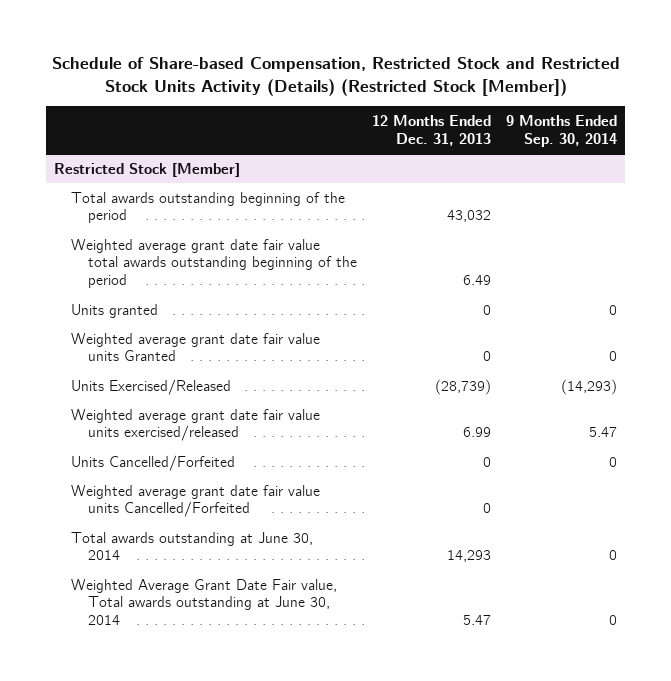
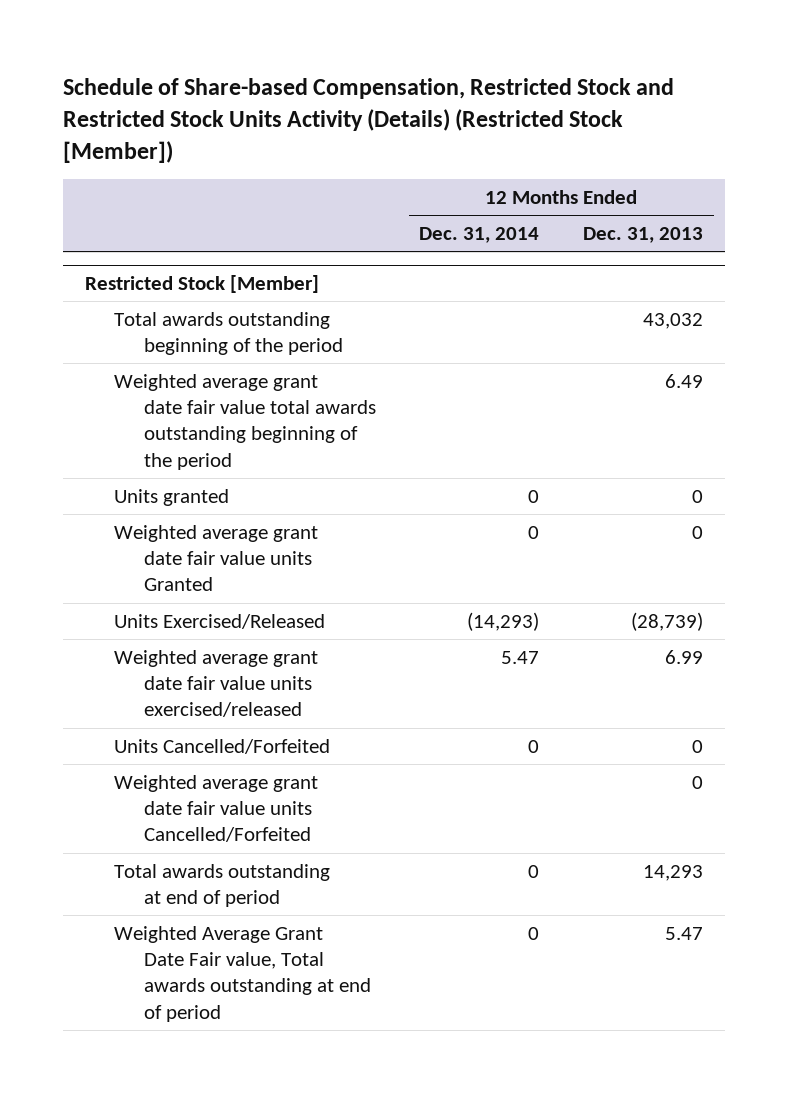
[506,114,618,147] 9 Months Ended Sep. 30, 2014 -> none
none -> [419,226,540,243] Dec. 31, 2014
[71,531,314,561] Total awards outstanding at June 30, 2014 -> [114,863,331,908] Total awards outstanding at end of period
[71,578,338,626] Weighted Average Grant Date Fair value, Total awards outstanding at June 30, 2014 -> [114,925,371,1022] Weighted Average Grant Date Fair value, Total awards outstanding at end of period

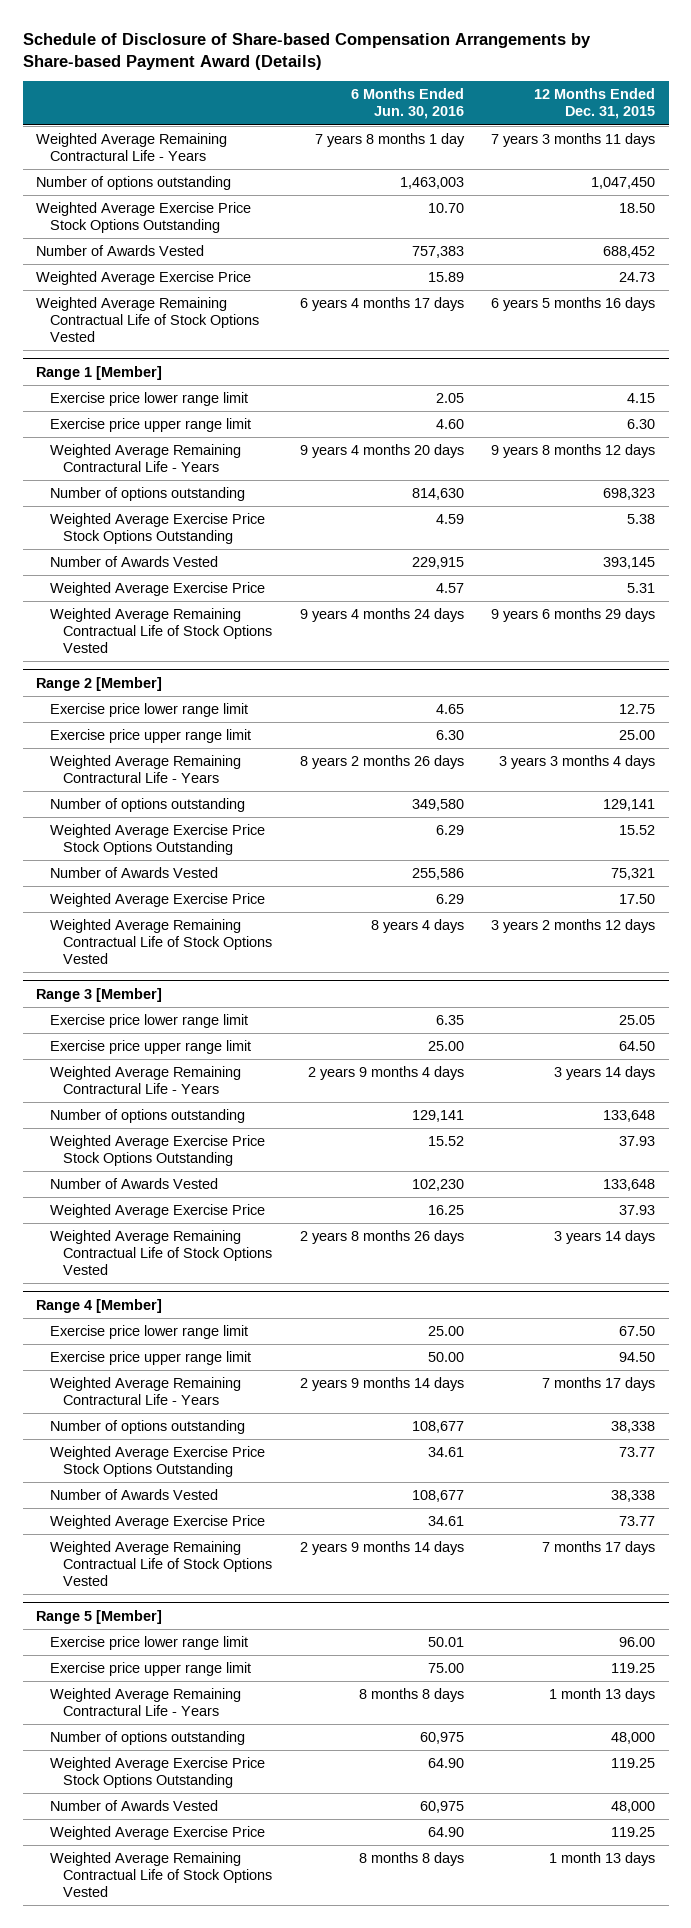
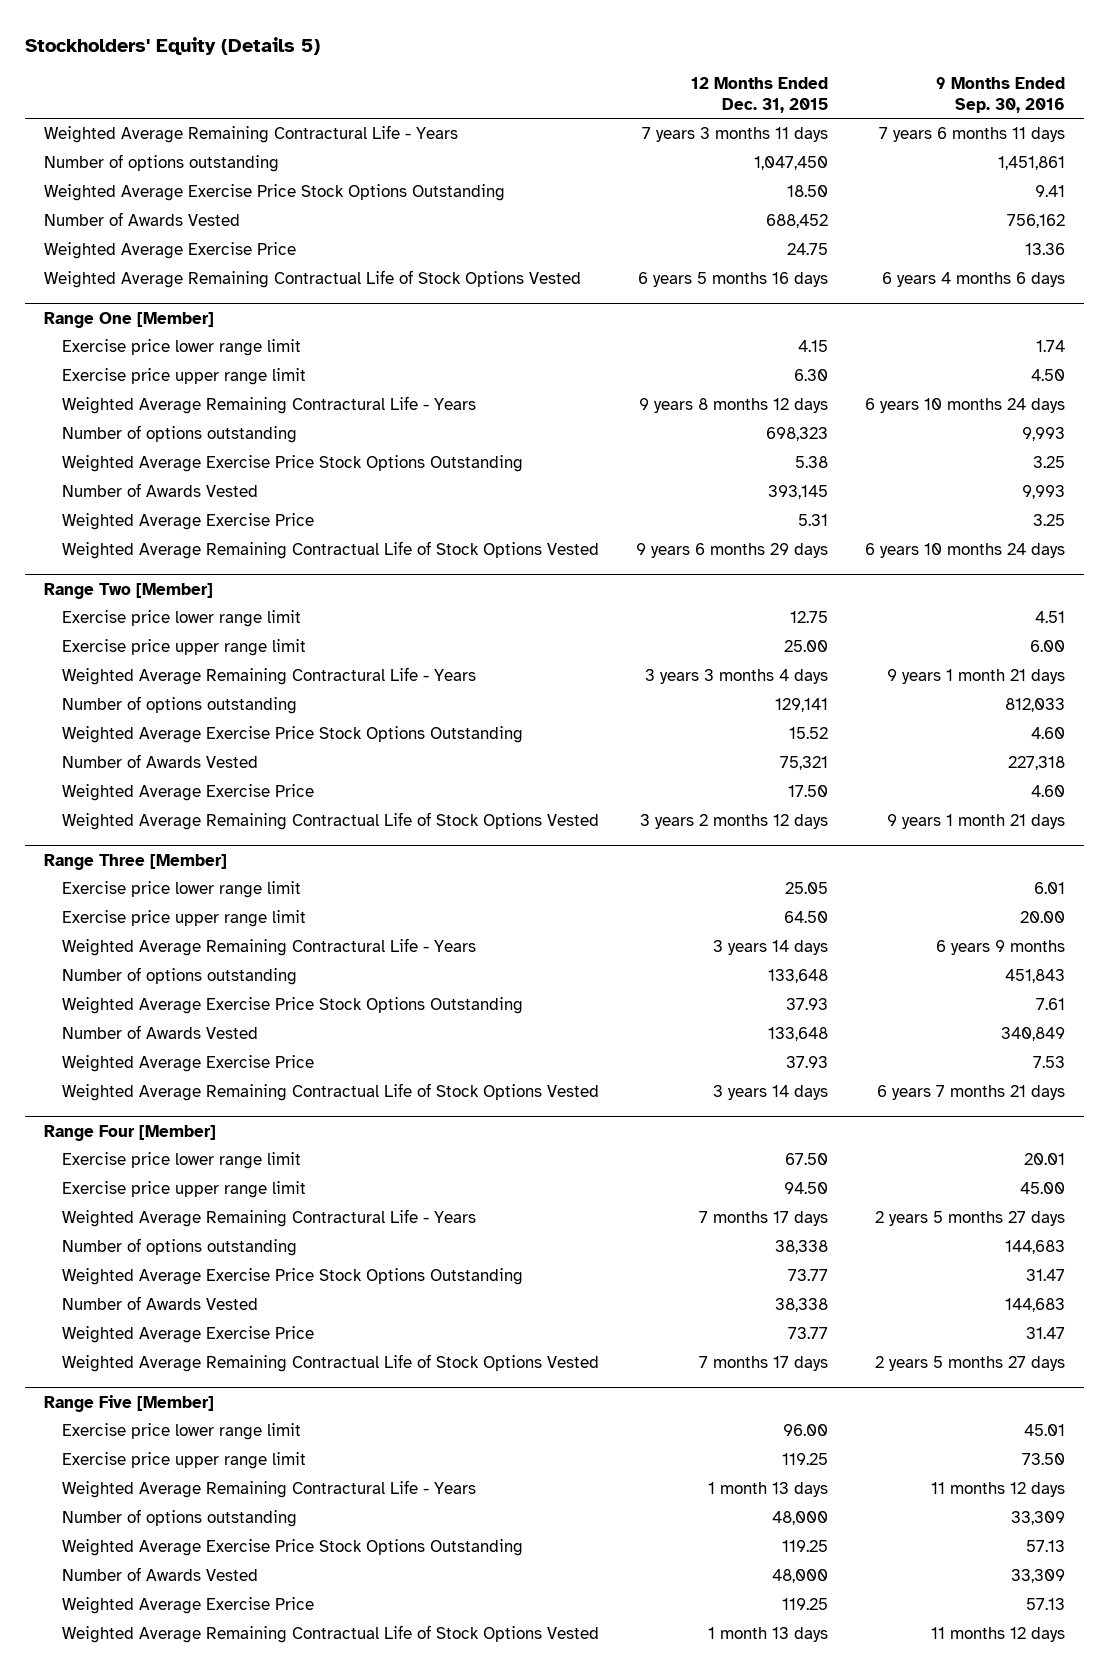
[22,32,591,70] Schedule of Disclosure of Share-based Compensation Arrangements by Share-based Payment Award (Details) -> [25,36,321,55] Stockholders' Equity (Details 5)
[350,88,464,120] 6 Months Ended Jun. 30, 2016 -> none
none -> [936,77,1066,113] 9 Months Ended Sep. 30, 2016
[618,272,655,283] 24.73 -> [786,243,828,256] 24.75
[36,365,163,380] Range 1 [Member] -> [44,311,215,328] Range One [Member]
[36,676,163,691] Range 2 [Member] -> [44,582,214,599] Range Two [Member]
[36,987,163,1002] Range 3 [Member] -> [44,853,228,870] Range Three [Member]
[36,1298,163,1313] Range 4 [Member] -> [44,1124,217,1141] Range Four [Member]
[36,1609,163,1624] Range 5 [Member] -> [44,1394,215,1412] Range Five [Member]

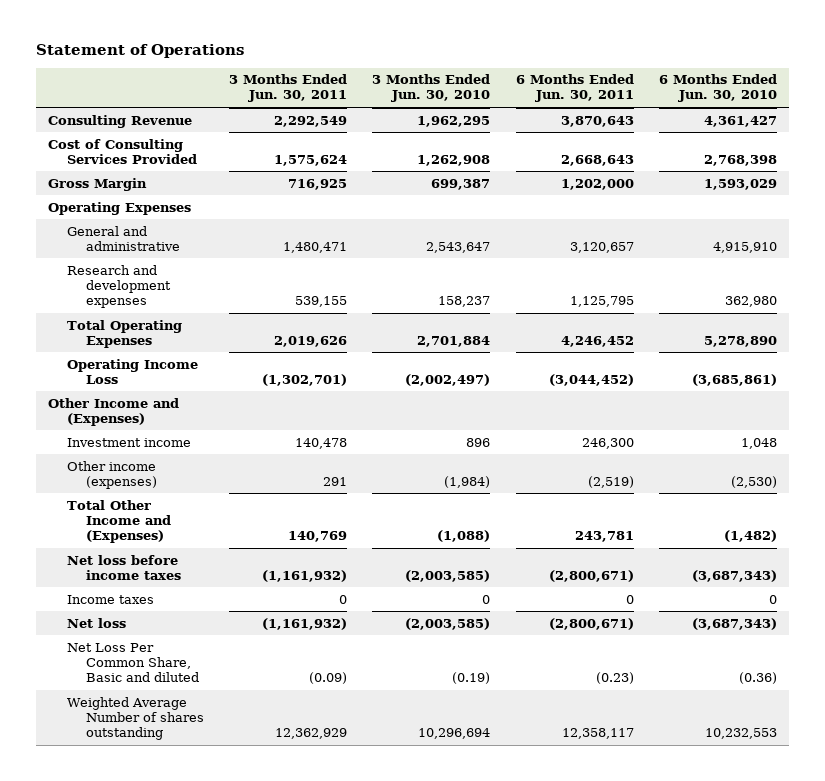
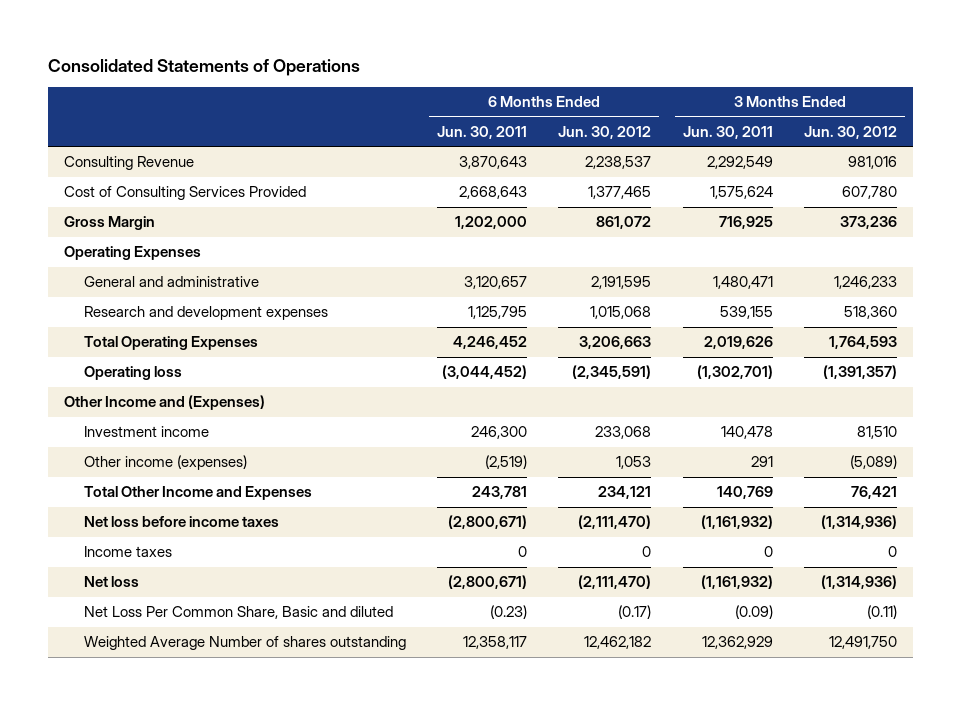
[35,44,244,59] Statement of Operations -> [48,58,361,76] Consolidated Statements of Operations
[372,74,491,103] 3 Months Ended Jun. 30, 2010 -> none
[658,74,777,103] 6 Months Ended Jun. 30, 2010 -> none
none -> [558,125,652,139] Jun. 30, 2012
none -> [803,125,897,139] Jun. 30, 2012
[67,358,199,384] Operating Income Loss -> [83,366,182,381] Operating loss
[67,499,172,543] Total Other Income and (Expenses) -> [83,486,312,501] Total Other Income and Expenses

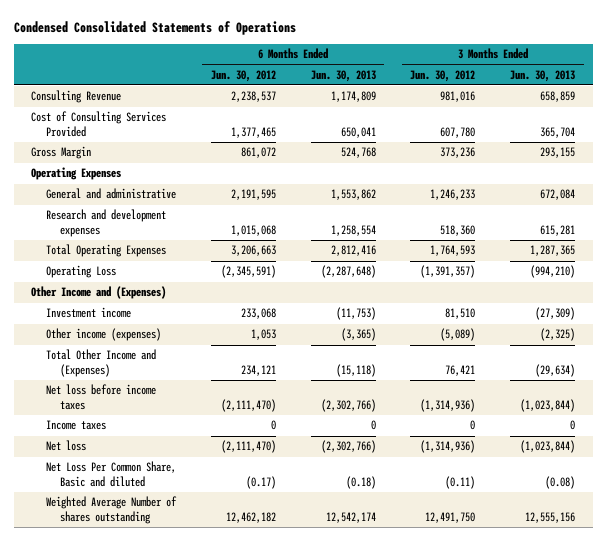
[48,58,361,76] Consolidated Statements of Operations -> [13,20,296,35] Condensed Consolidated Statements of Operations
[437,125,528,139] Jun. 30, 2011 -> none
[682,125,773,139] Jun. 30, 2011 -> none
none -> [310,69,376,82] Jun. 30, 2013
none -> [510,69,576,82] Jun. 30, 2013
[83,366,182,381] Operating loss -> [45,265,116,279] Operating Loss
[83,486,312,501] Total Other Income and Expenses -> [45,349,156,377] Total Other Income and (Expenses)

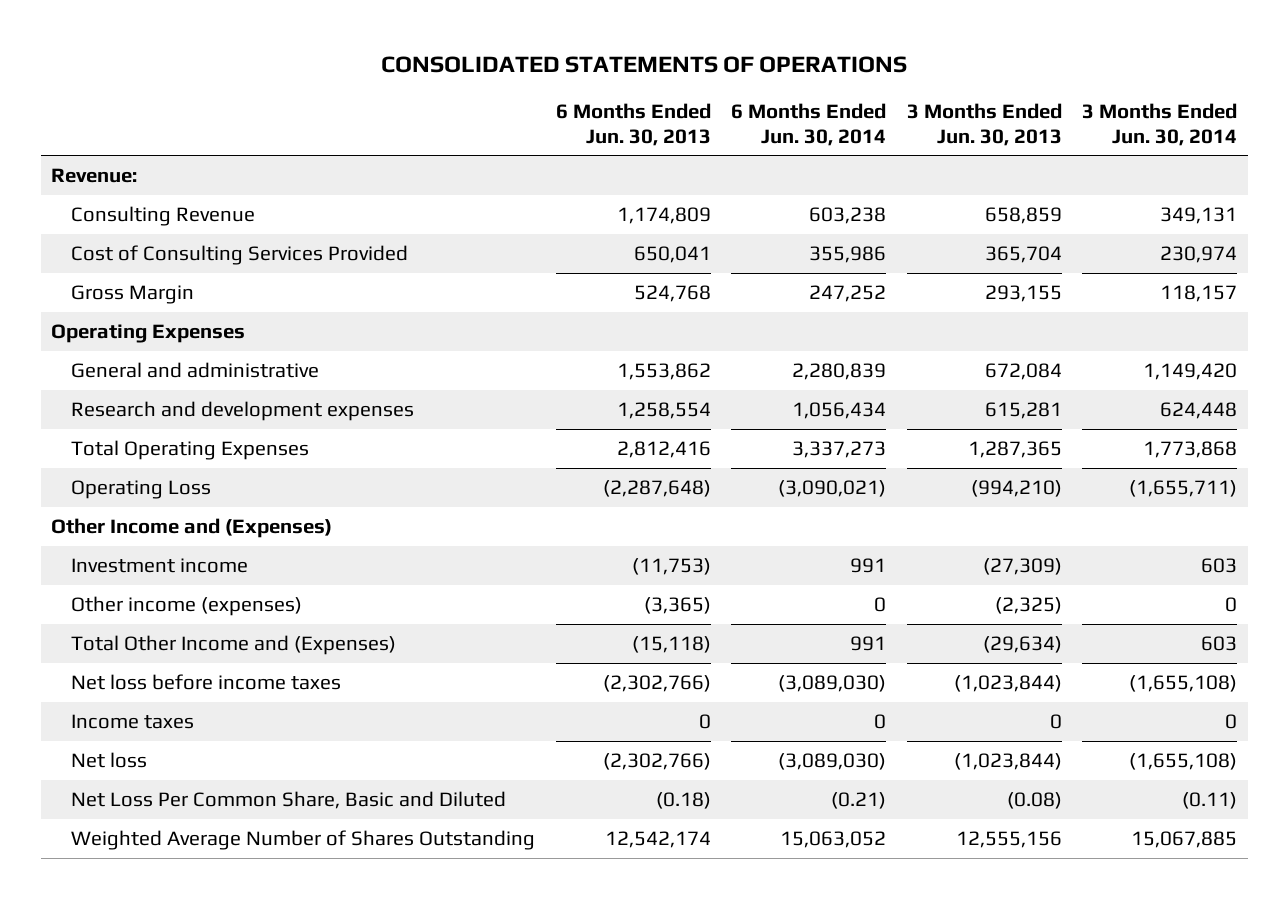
[13,20,296,35] Condensed Consolidated Statements of Operations -> [381,56,908,74] CONSOLIDATED STATEMENTS OF OPERATIONS
[210,69,276,82] Jun. 30, 2012 -> none
[410,69,476,82] Jun. 30, 2012 -> none
none -> [731,103,887,146] 6 Months Ended Jun. 30, 2014
none -> [1082,103,1238,146] 3 Months Ended Jun. 30, 2014
none -> [50,167,137,183] Revenue:
[45,461,176,487] Net Loss Per Common Share, Basic and diluted -> [71,790,507,809] Net Loss Per Common Share, Basic and Diluted
[45,496,177,524] Weighted Average Number of shares outstanding -> [71,829,536,850] Weighted Average Number of Shares Outstanding

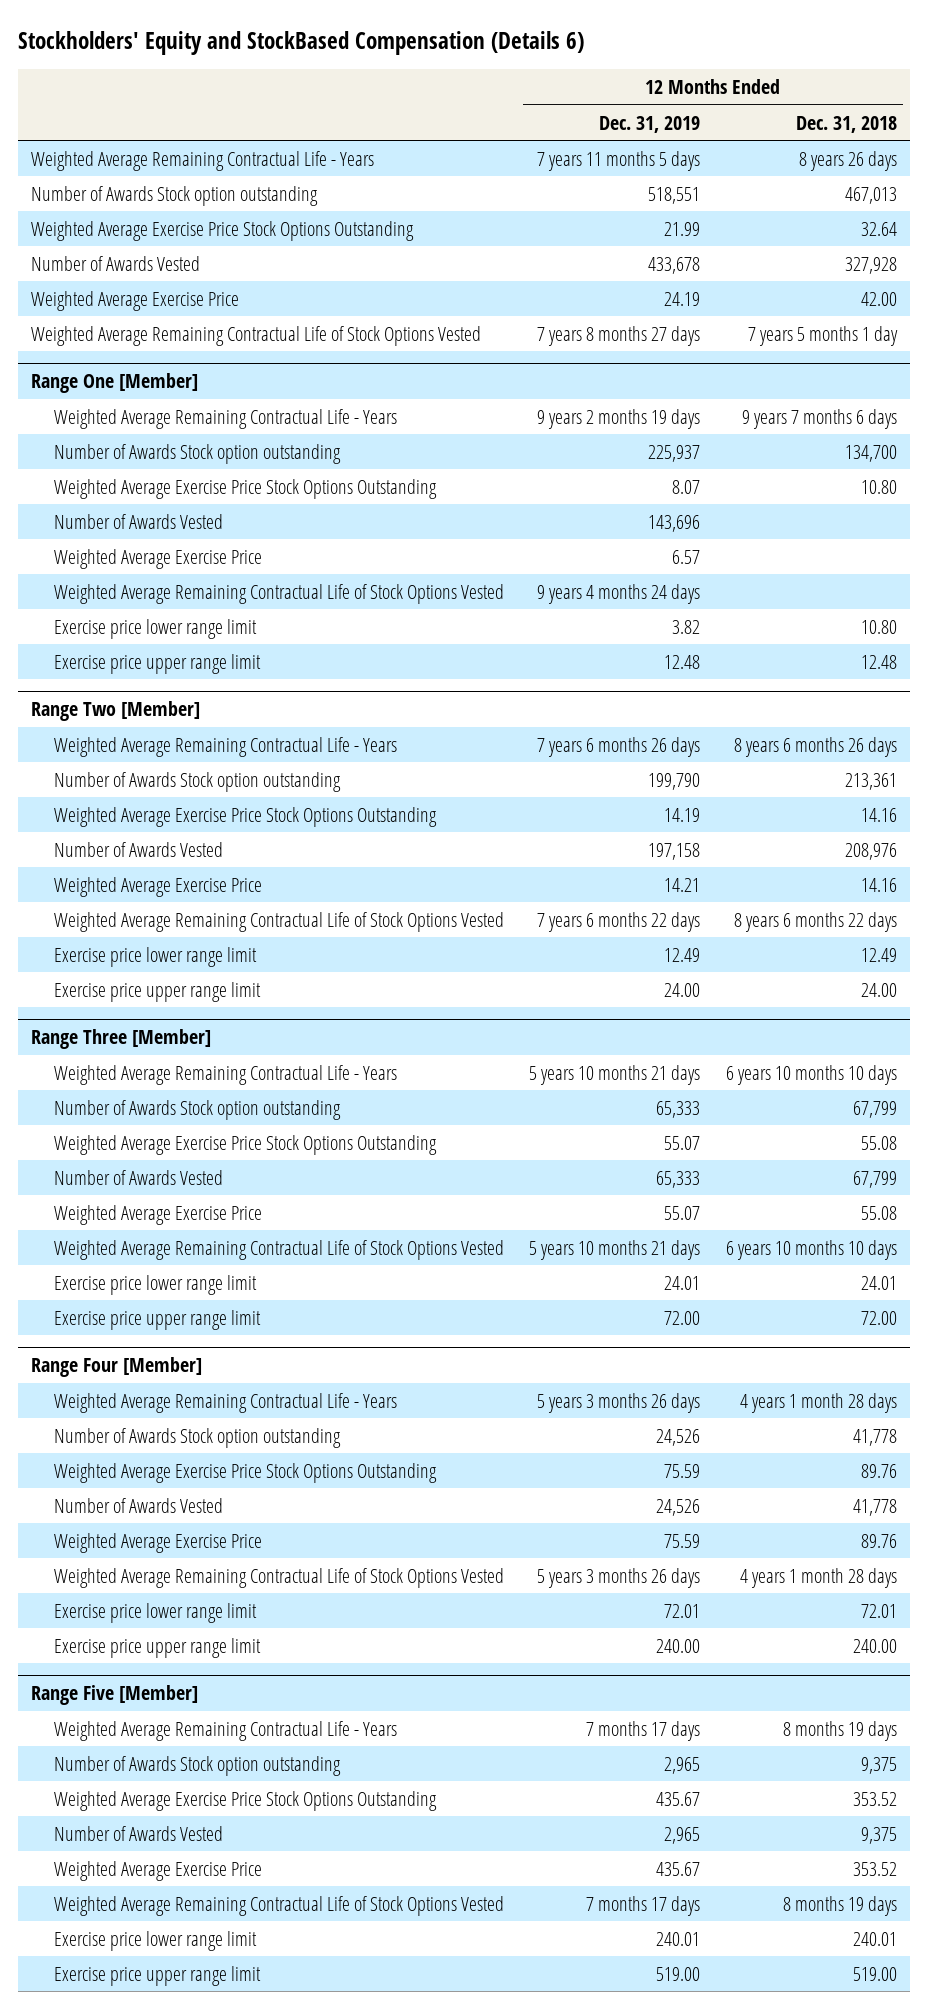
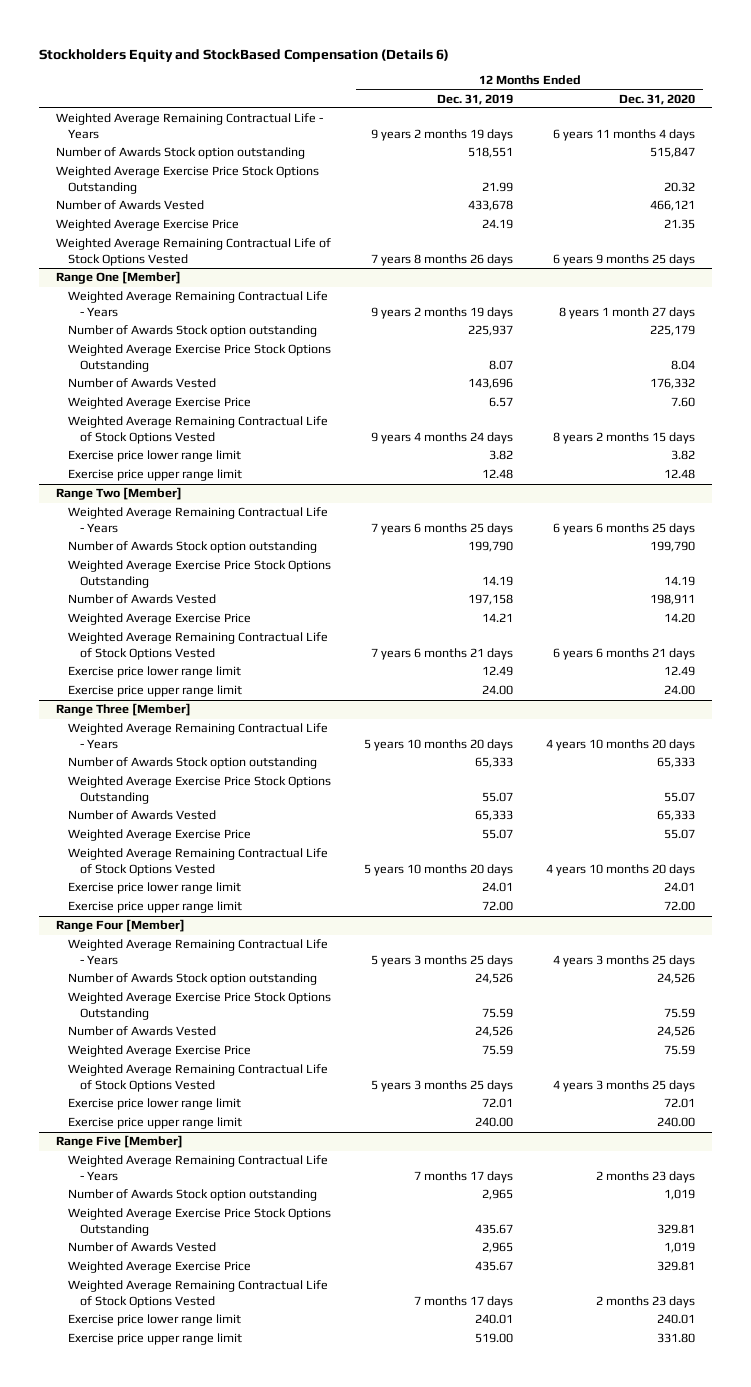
[18,31,585,56] Stockholders' Equity and StockBased Compensation (Details 6) -> [39,48,450,62] Stockholders Equity and StockBased Compensation (Details 6)
[796,115,898,133] Dec. 31, 2018 -> none
none -> [619,93,696,105] Dec. 31, 2020
[537,150,701,171] 7 years 11 months 5 days -> [371,128,514,141] 9 years 2 months 19 days
[537,325,701,346] 7 years 8 months 27 days -> [371,253,514,266] 7 years 8 months 26 days
[537,736,701,757] 7 years 6 months 26 days -> [371,522,514,535] 7 years 6 months 25 days
[537,911,701,932] 7 years 6 months 22 days -> [371,647,514,660] 7 years 6 months 21 days
[529,1064,701,1085] 5 years 10 months 21 days -> [364,738,514,751] 5 years 10 months 20 days
[529,1239,701,1260] 5 years 10 months 21 days -> [364,863,514,876] 5 years 10 months 20 days
[537,1392,701,1413] 5 years 3 months 26 days -> [371,954,514,967] 5 years 3 months 25 days
[537,1567,701,1588] 5 years 3 months 26 days -> [371,1079,514,1092] 5 years 3 months 25 days

